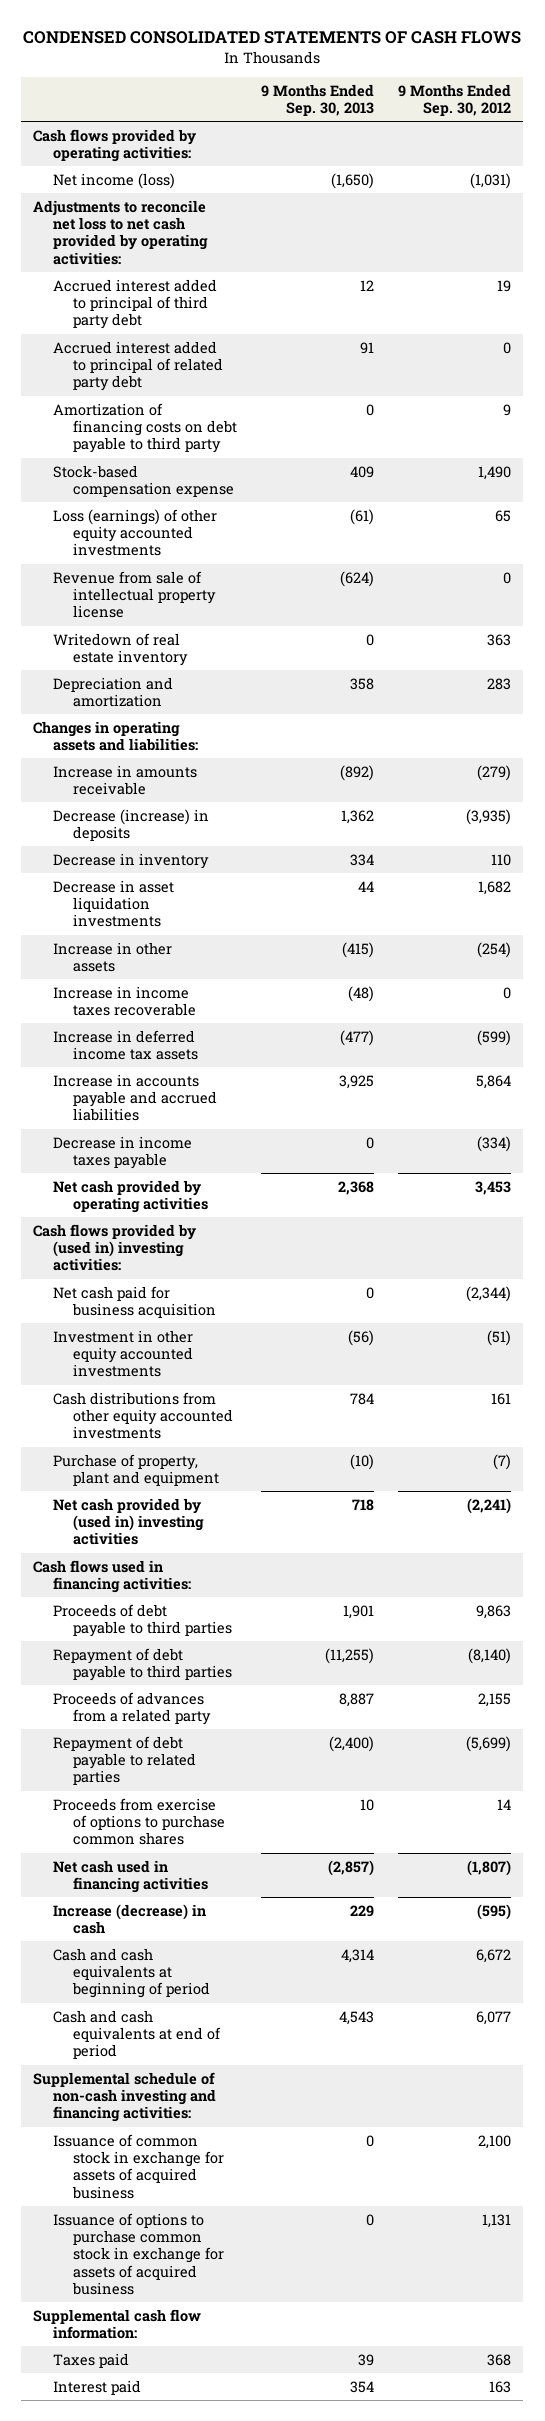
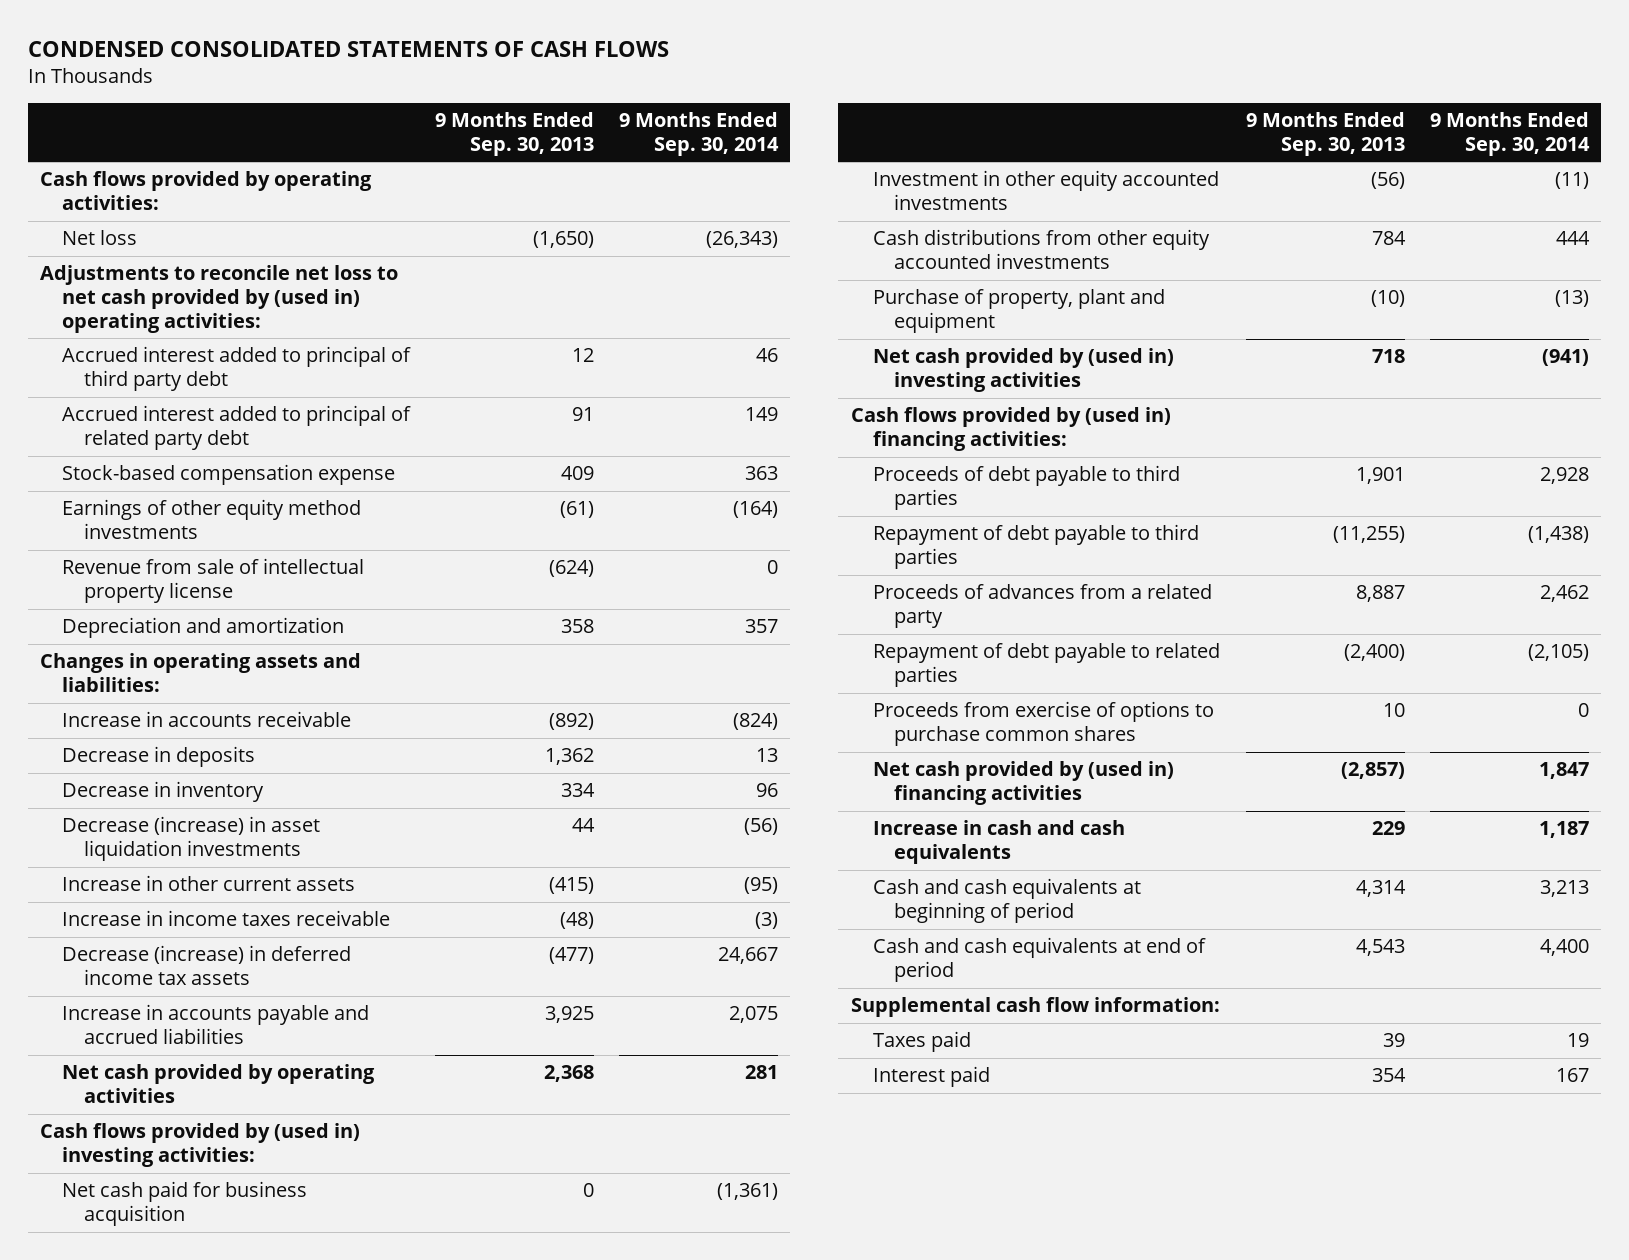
[398,83,512,117] 9 Months Ended Sep. 30, 2012 -> none
none -> [618,111,779,156] 9 Months Ended Sep. 30, 2014
[52,172,175,189] Net income (loss) -> [61,230,137,246] Net loss
[33,199,208,265] Adjustments to reconcile net loss to net cash provided by operating activities: -> [40,265,399,333] Adjustments to reconcile net loss to net cash provided by (used in) operating activities:
[52,402,237,454] Amortization of financing costs on debt payable to third party -> none
[52,508,217,557] Loss (earnings) of other equity accounted investments -> [61,499,361,539] Earnings of other equity method investments
[52,632,188,666] Writedown of real estate inventory -> none
[52,764,197,795] Increase in amounts receivable -> [61,711,351,728] Increase in accounts receivable
[52,808,209,841] Decrease (increase) in deposits -> [61,746,255,768] Decrease in deposits
[52,879,174,928] Decrease in asset liquidation investments -> [61,816,320,861] Decrease (increase) in asset liquidation investments
[52,941,172,972] Increase in other assets -> [61,875,355,892] Increase in other current assets
[52,985,196,1016] Increase in income taxes recoverable -> [61,910,390,927] Increase in income taxes receivable
[52,1029,198,1060] Increase in deferred income tax assets -> [61,945,351,985] Decrease (increase) in deferred income tax assets
[52,1135,192,1169] Decrease in income taxes payable -> none
[33,1559,191,1593] Cash flows used in financing activities: -> [850,407,1171,451] Cash flows provided by (used in) financing activities:
[52,1859,208,1893] Net cash used in financing activities -> [872,761,1174,805] Net cash provided by (used in) financing activities
[52,1903,206,1934] Increase (decrease) in cash -> [872,820,1125,864] Increase in cash and cash equivalents
[33,2071,216,2123] Supplemental schedule of non-cash investing and financing activities: -> none
[52,2133,224,2199] Issuance of common stock in exchange for assets of acquired business -> none
[52,2212,224,2296] Issuance of options to purchase common stock in exchange for assets of acquired business -> none

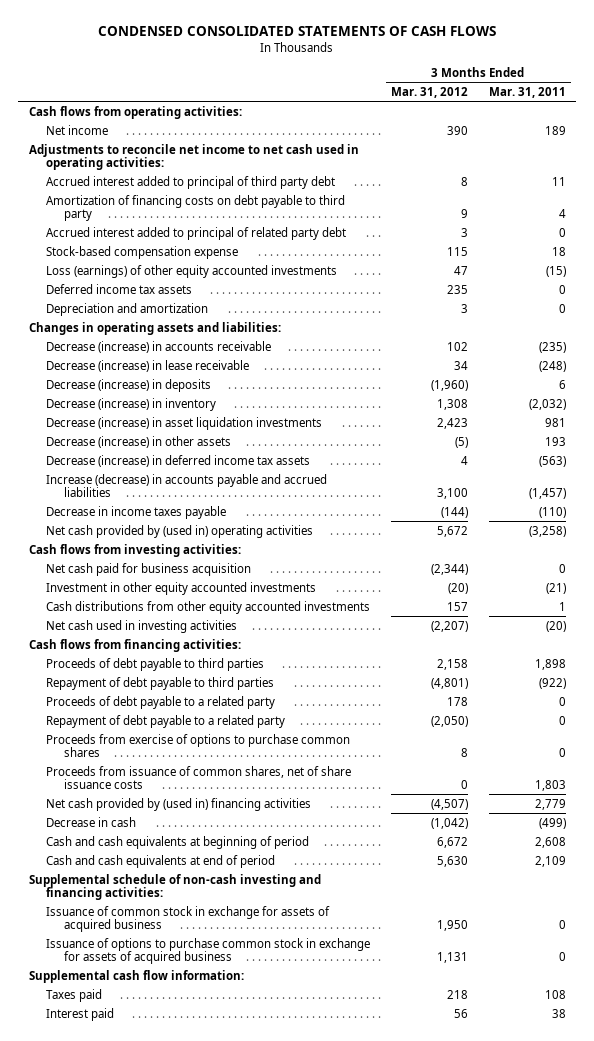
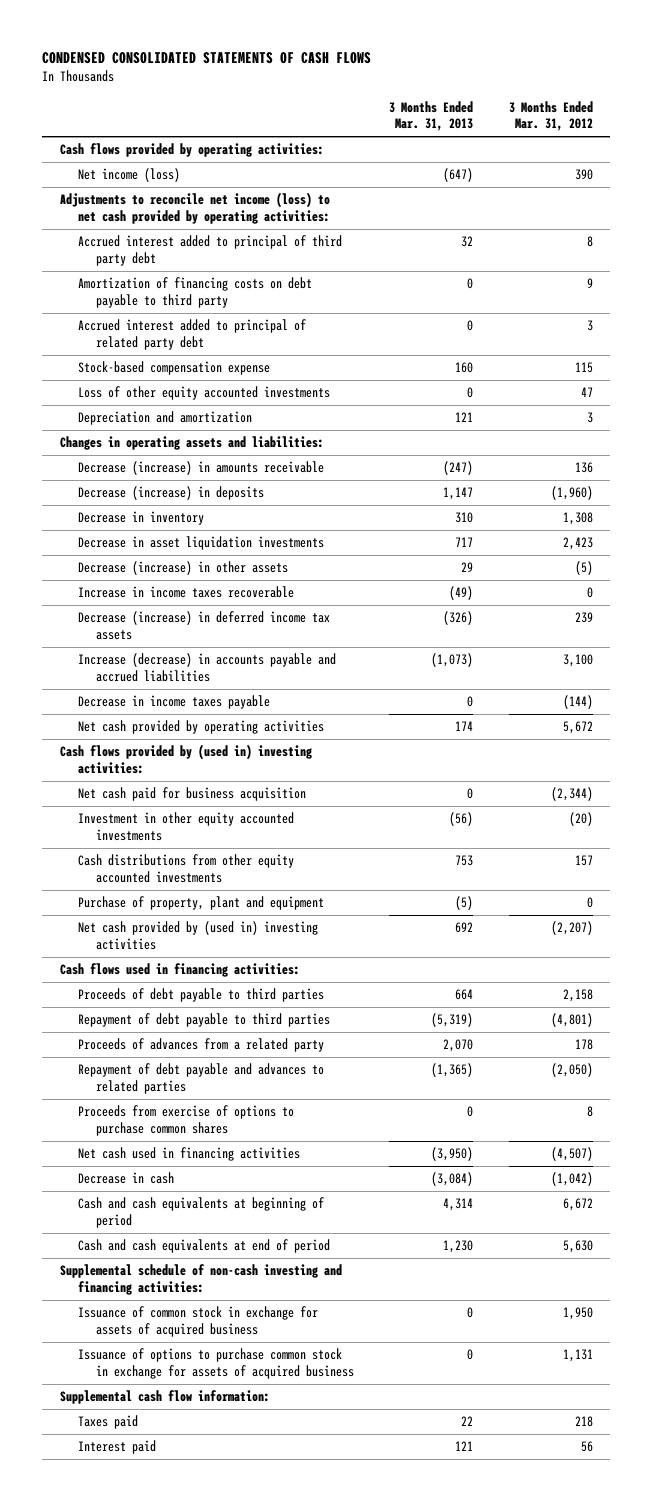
[488,87,566,99] Mar. 31, 2011 -> none
none -> [389,100,474,132] 3 Months Ended Mar. 31, 2013
[28,105,242,119] Cash flows from operating activities: -> [59,143,324,158] Cash flows provided by operating activities:
[46,124,109,135] Net income -> [78,168,181,183] Net income (loss)
[28,143,359,171] Adjustments to reconcile net income to net cash used in operating activities: -> [59,192,331,224] Adjustments to reconcile net income (loss) to net cash provided by operating activities:
[46,283,193,294] Deferred income tax assets -> none
[46,264,338,278] Loss (earnings) of other equity accounted investments -> [78,386,331,401] Loss of other equity accounted investments
[46,359,250,372] Decrease (increase) in lease receivable -> none
[46,340,272,353] Decrease (increase) in accounts receivable -> [78,461,325,476] Decrease (increase) in amounts receivable
[447,341,469,351] 102 -> [574,462,593,474] 136
[46,397,217,411] Decrease (increase) in inventory -> [78,511,205,526] Decrease in inventory
[46,416,323,430] Decrease (increase) in asset liquidation investments -> [78,536,325,551] Decrease in asset liquidation investments
none -> [78,586,295,599] Increase in income taxes recoverable
[461,455,469,465] 4 -> [574,612,593,624] 239
[46,524,314,538] Net cash provided by (used in) operating activities -> [78,720,325,735] Net cash provided by operating activities
[28,543,241,557] Cash flows from investing activities: -> [59,744,312,774] Cash flows provided by (used in) investing activities:
none -> [78,896,325,911] Purchase of property, plant and equipment
[46,619,238,633] Net cash used in investing activities -> [78,921,319,950] Net cash provided by (used in) investing activities
[28,638,241,652] Cash flows from financing activities: -> [59,963,300,978] Cash flows used in financing activities:
[46,695,276,709] Proceeds of debt payable to a related party -> [78,1038,325,1053] Proceeds of advances from a related party
[46,714,286,728] Repayment of debt payable to a related party -> [78,1063,325,1094] Repayment of debt payable and advances to related parties
[46,765,352,790] Proceeds from issuance of common shares, net of share issuance costs -> none
[46,797,312,811] Net cash provided by (used in) financing activities -> [78,1147,301,1162] Net cash used in financing activities

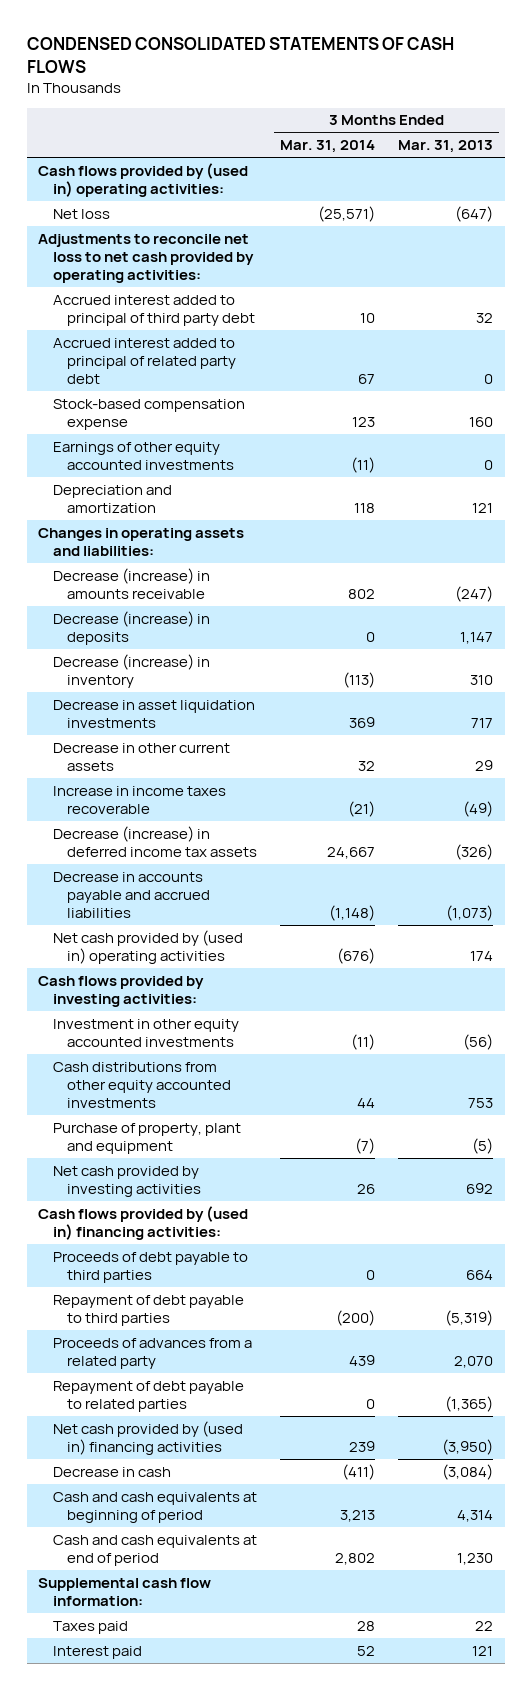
[508,100,593,132] 3 Months Ended Mar. 31, 2012 -> none
none -> [280,140,376,154] Mar. 31, 2014
[59,143,324,158] Cash flows provided by operating activities: -> [38,162,249,197] Cash flows provided by (used in) operating activities:
[78,168,181,183] Net income (loss) -> [52,208,110,219] Net loss
[59,192,331,224] Adjustments to reconcile net income (loss) to net cash provided by operating activities: -> [38,233,254,283] Adjustments to reconcile net loss to net cash provided by operating activities:
[78,277,313,308] Amortization of financing costs on debt payable to third party -> none
[78,386,331,401] Loss of other equity accounted investments -> [52,441,235,470] Earnings of other equity accounted investments
[78,511,205,526] Decrease in inventory -> [52,653,210,688] Decrease (increase) in inventory
[78,561,289,576] Decrease (increase) in other assets -> [52,742,230,771] Decrease in other current assets
[78,695,271,710] Decrease in income taxes payable -> none
[78,787,307,802] Net cash paid for business acquisition -> none
[78,653,337,682] Increase (decrease) in accounts payable and accrued liabilities -> [52,871,211,918] Decrease in accounts payable and accrued liabilities
[78,720,325,735] Net cash provided by operating activities -> [52,929,243,964] Net cash provided by (used in) operating activities
[59,744,312,774] Cash flows provided by (used in) investing activities: -> [38,975,205,1007] Cash flows provided by investing activities:
[78,921,319,950] Net cash provided by (used in) investing activities -> [52,1165,202,1197] Net cash provided by investing activities
[59,963,300,978] Cash flows used in financing activities: -> [38,1205,249,1240] Cash flows provided by (used in) financing activities:
[78,1105,295,1136] Proceeds from exercise of options to purchase common shares -> none
[78,1063,325,1094] Repayment of debt payable and advances to related parties -> [52,1380,244,1412] Repayment of debt payable to related parties
[78,1147,301,1162] Net cash used in financing activities -> [52,1420,243,1455] Net cash provided by (used in) financing activities
[59,1264,342,1295] Supplemental schedule of non-cash investing and financing activities: -> none
[78,1306,319,1337] Issuance of common stock in exchange for assets of acquired business -> none
[78,1348,355,1379] Issuance of options to purchase common stock in exchange for assets of acquired business -> none

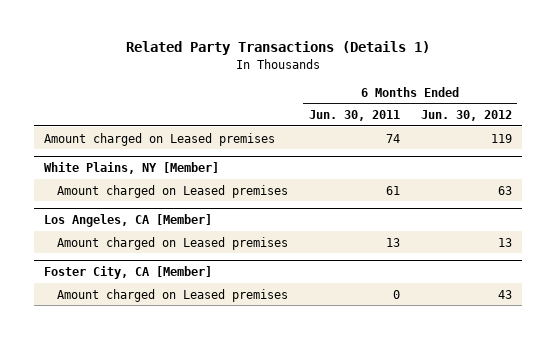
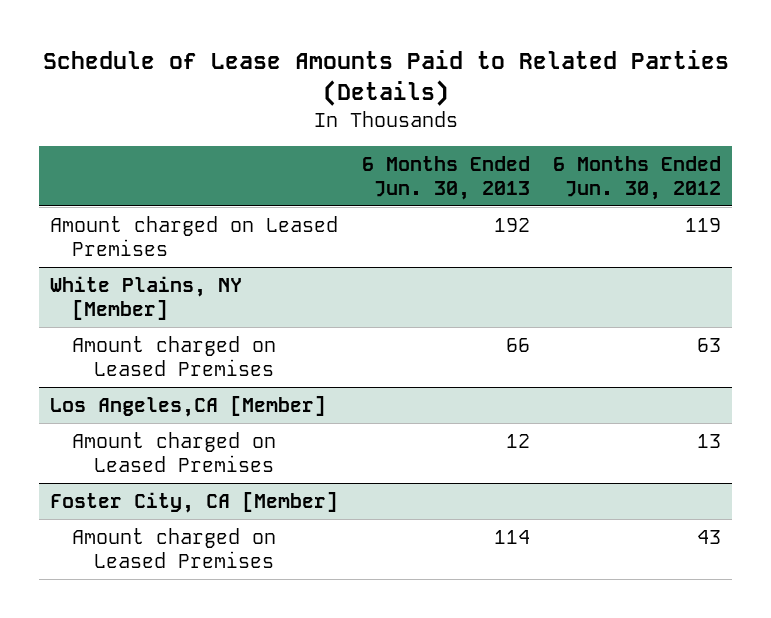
[125,41,430,56] Related Party Transactions (Details 1) -> [42,50,729,106] Schedule of Lease Amounts Paid to Related Parties (Details)
[308,110,400,122] Jun. 30, 2011 -> none
none -> [361,156,530,200] 6 Months Ended Jun. 30, 2013
[44,132,276,146] Amount charged on Leased premises -> [50,215,339,256] Amount charged on Leased Premises
[56,184,288,198] Amount charged on Leased premises -> [71,335,276,376] Amount charged on Leased Premises
[44,214,213,228] Los Angeles, CA [Member] -> [50,395,327,417] Los Angeles,CA [Member]
[56,236,288,250] Amount charged on Leased premises -> [71,431,276,472] Amount charged on Leased Premises
[56,288,288,302] Amount charged on Leased premises -> [71,527,276,568] Amount charged on Leased Premises

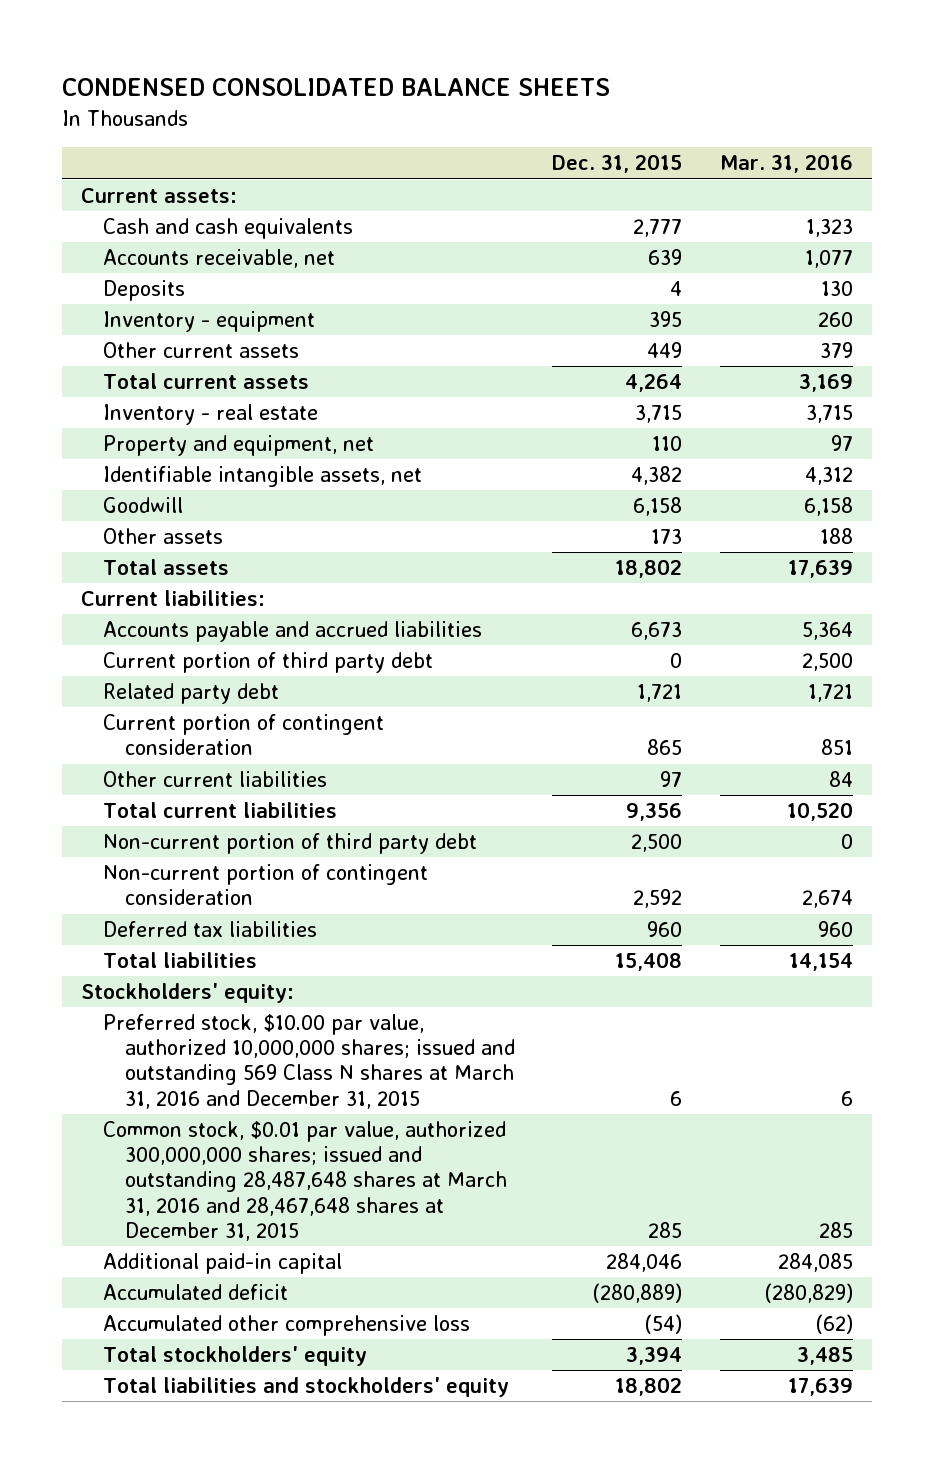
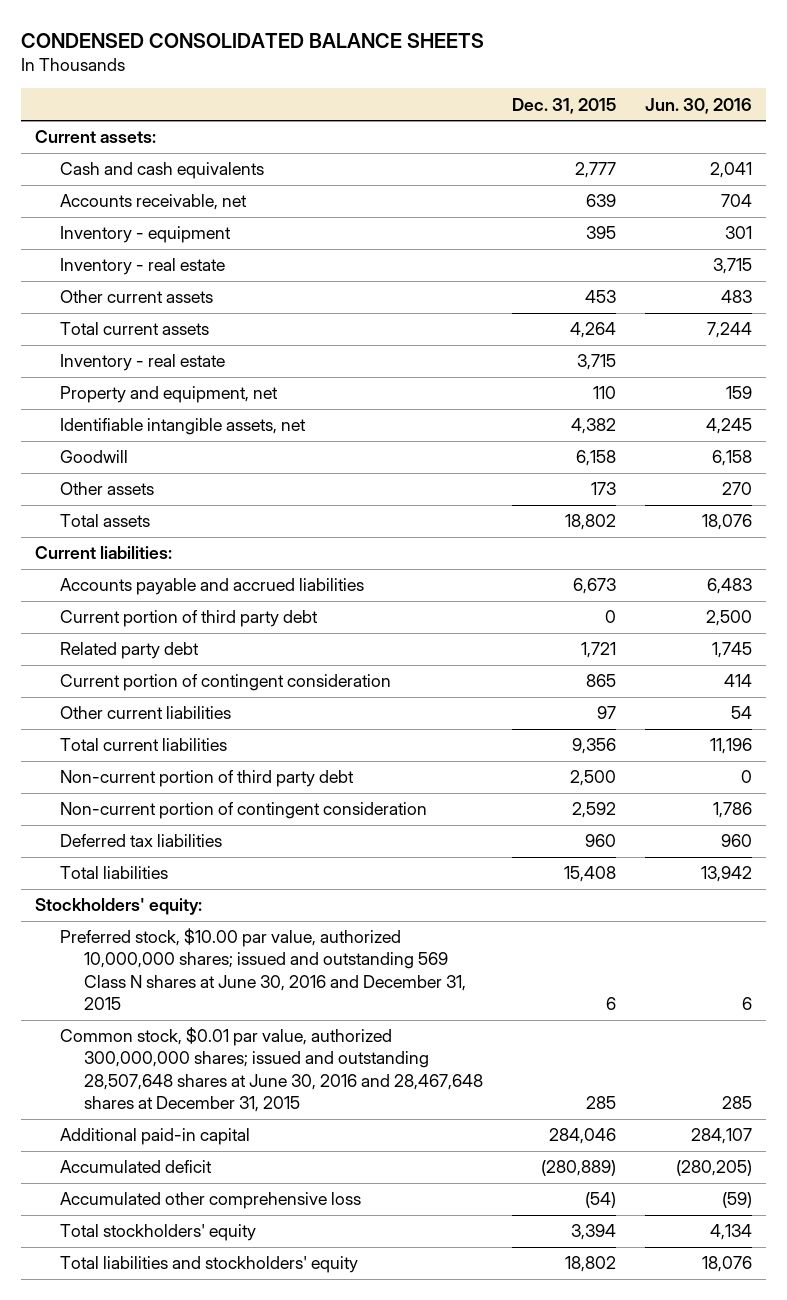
[719,154,853,174] Mar. 31, 2016 -> none
none -> [644,97,752,114] Jun. 30, 2016
[103,280,186,302] Deposits -> none
none -> [59,258,225,276] Inventory - real estate
[647,342,683,359] 449 -> [585,290,617,304] 453
[103,1014,515,1109] Preferred stock, $10.00 par value, authorized 10,000,000 shares; issued and outstanding 569 Class N shares at March 31, 2016 and December 31, 2015 -> [59,928,467,1010] Preferred stock, $10.00 par value, authorized 10,000,000 shares; issued and outstanding 569 Class N shares at June 30, 2016 and December 31, 2015
[103,1121,507,1241] Common stock, $0.01 par value, authorized 300,000,000 shares; issued and outstanding 28,487,648 shares at March 31, 2016 and 28,467,648 shares at December 31, 2015 -> [59,1027,484,1112] Common stock, $0.01 par value, authorized 300,000,000 shares; issued and outstanding 28,507,648 shares at June 30, 2016 and 28,467,648 shares at December 31, 2015

